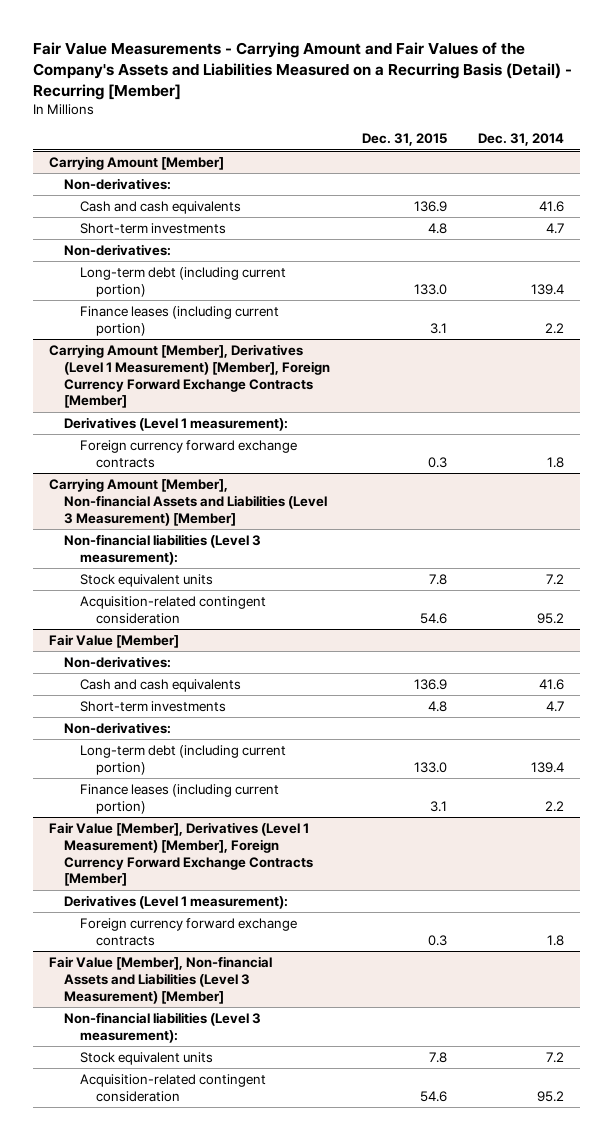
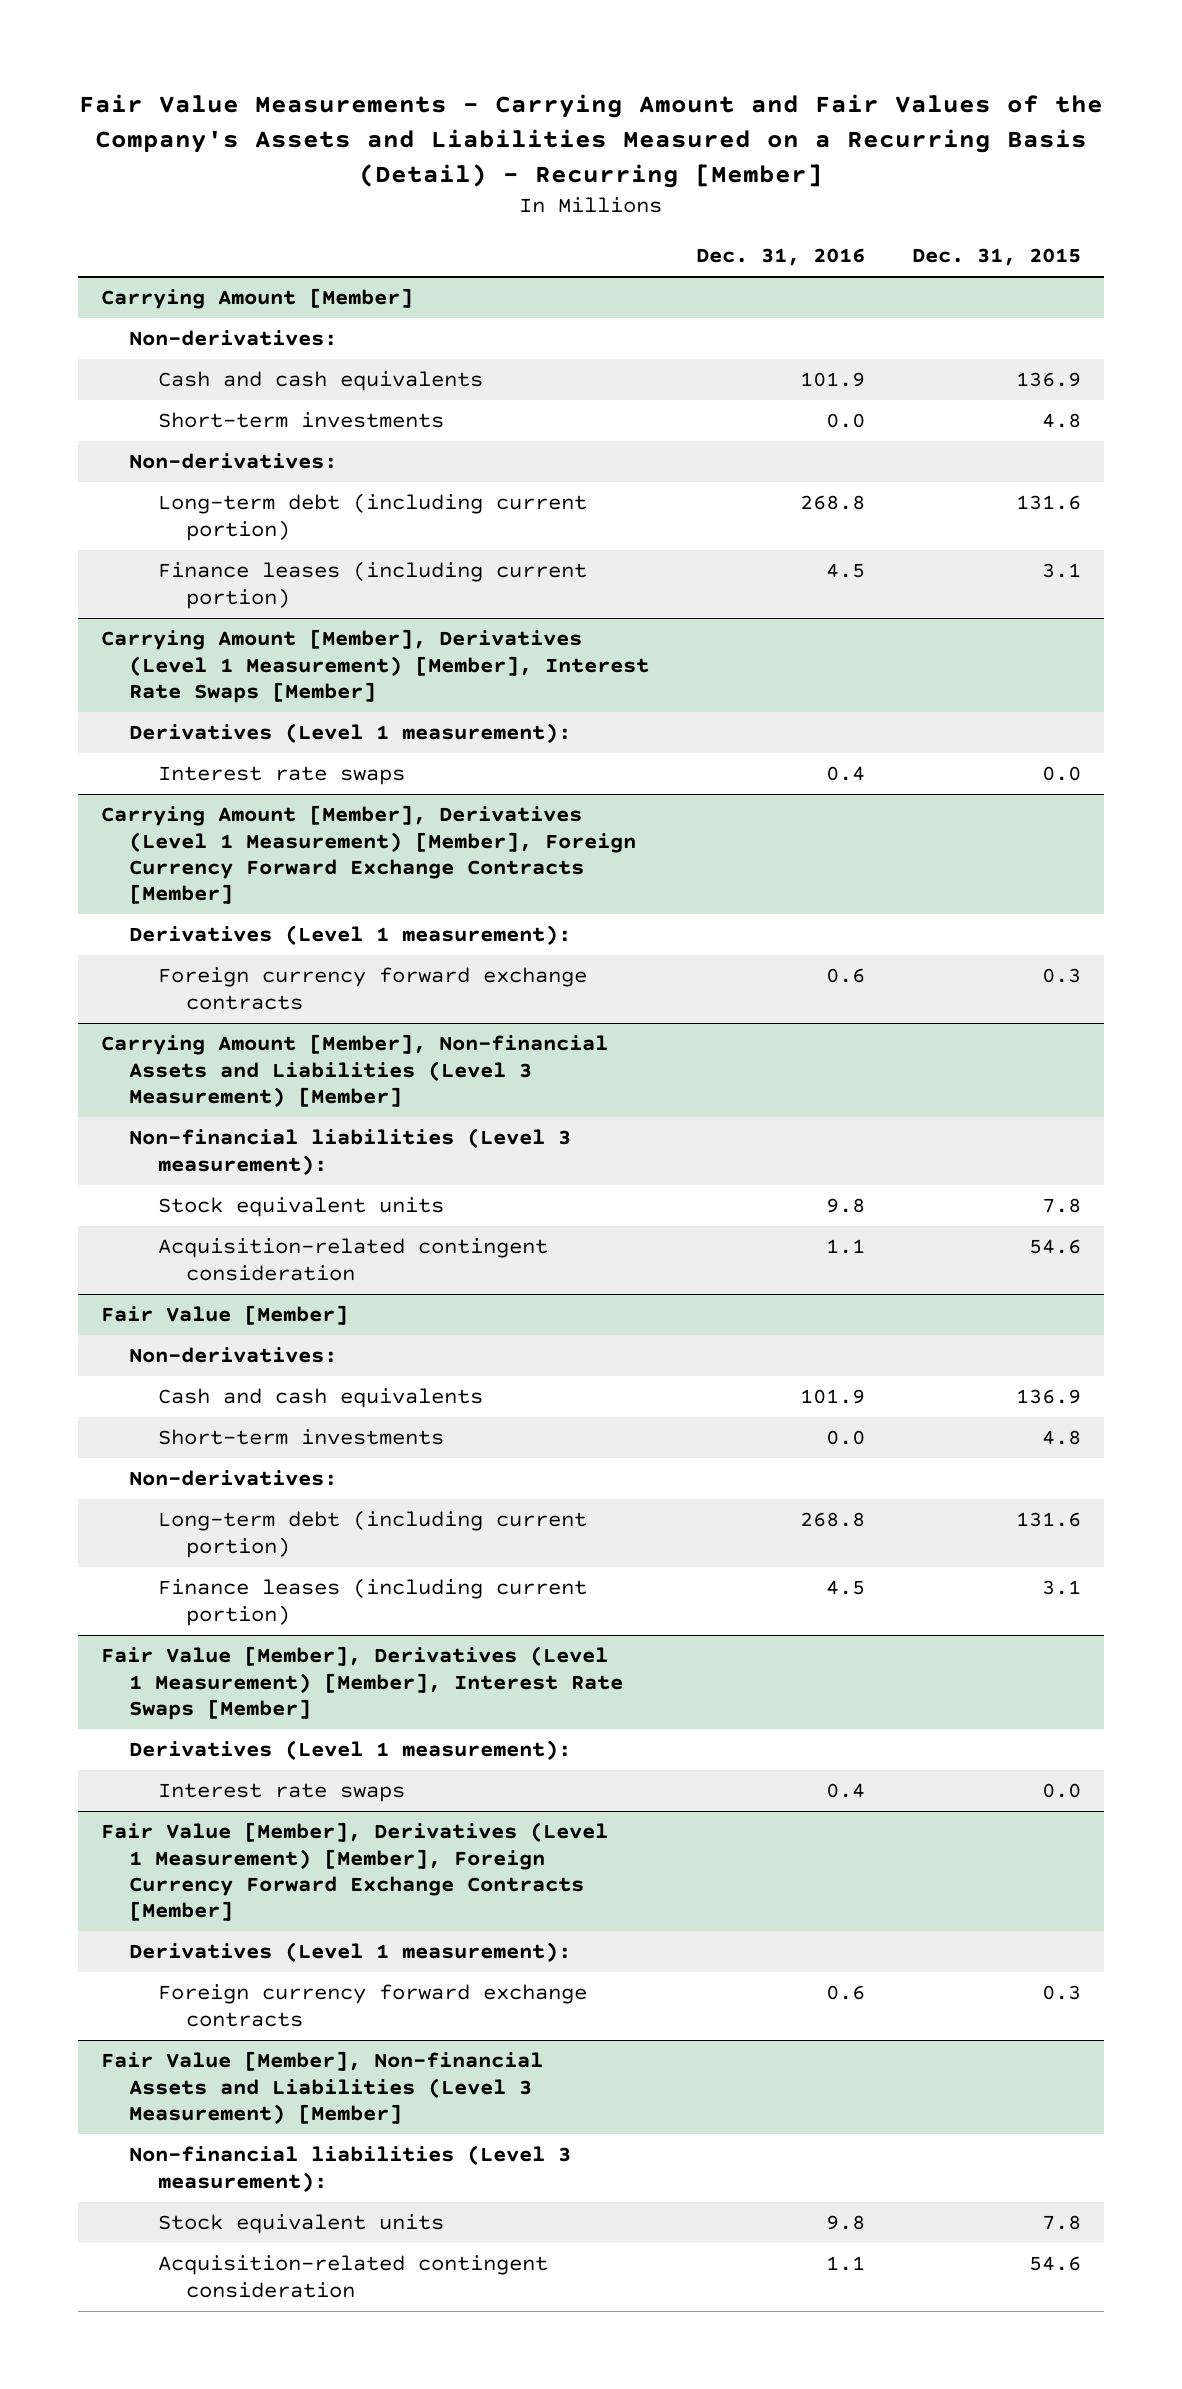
[478,133,565,147] Dec. 31, 2014 -> none
none -> [696,248,866,267] Dec. 31, 2016
[413,283,447,295] 133.0 -> [1015,495,1081,511] 131.6
none -> [100,629,650,703] Carrying Amount [Member], Derivatives (Level 1 Measurement) [Member], Interest Rate Swaps [Member]
none -> [129,723,572,744] Derivatives (Level 1 measurement):
none -> [157,766,405,786] Interest rate swaps
[413,761,447,773] 133.0 -> [1015,1512,1081,1528] 131.6
none -> [100,1646,624,1720] Fair Value [Member], Derivatives (Level 1 Measurement) [Member], Interest Rate Swaps [Member]
none -> [129,1740,572,1761] Derivatives (Level 1 measurement):
none -> [157,1783,405,1803] Interest rate swaps

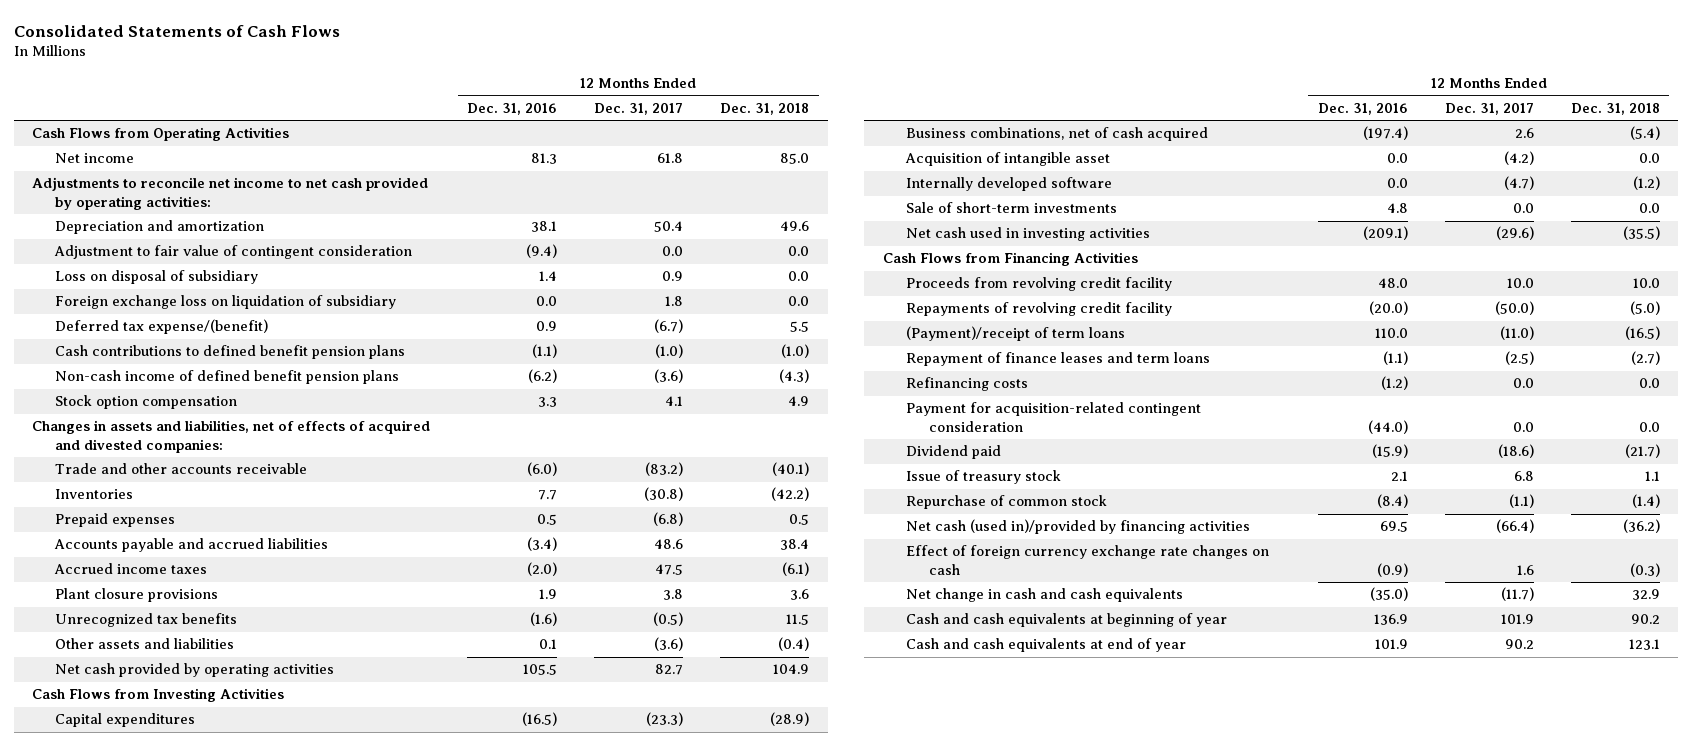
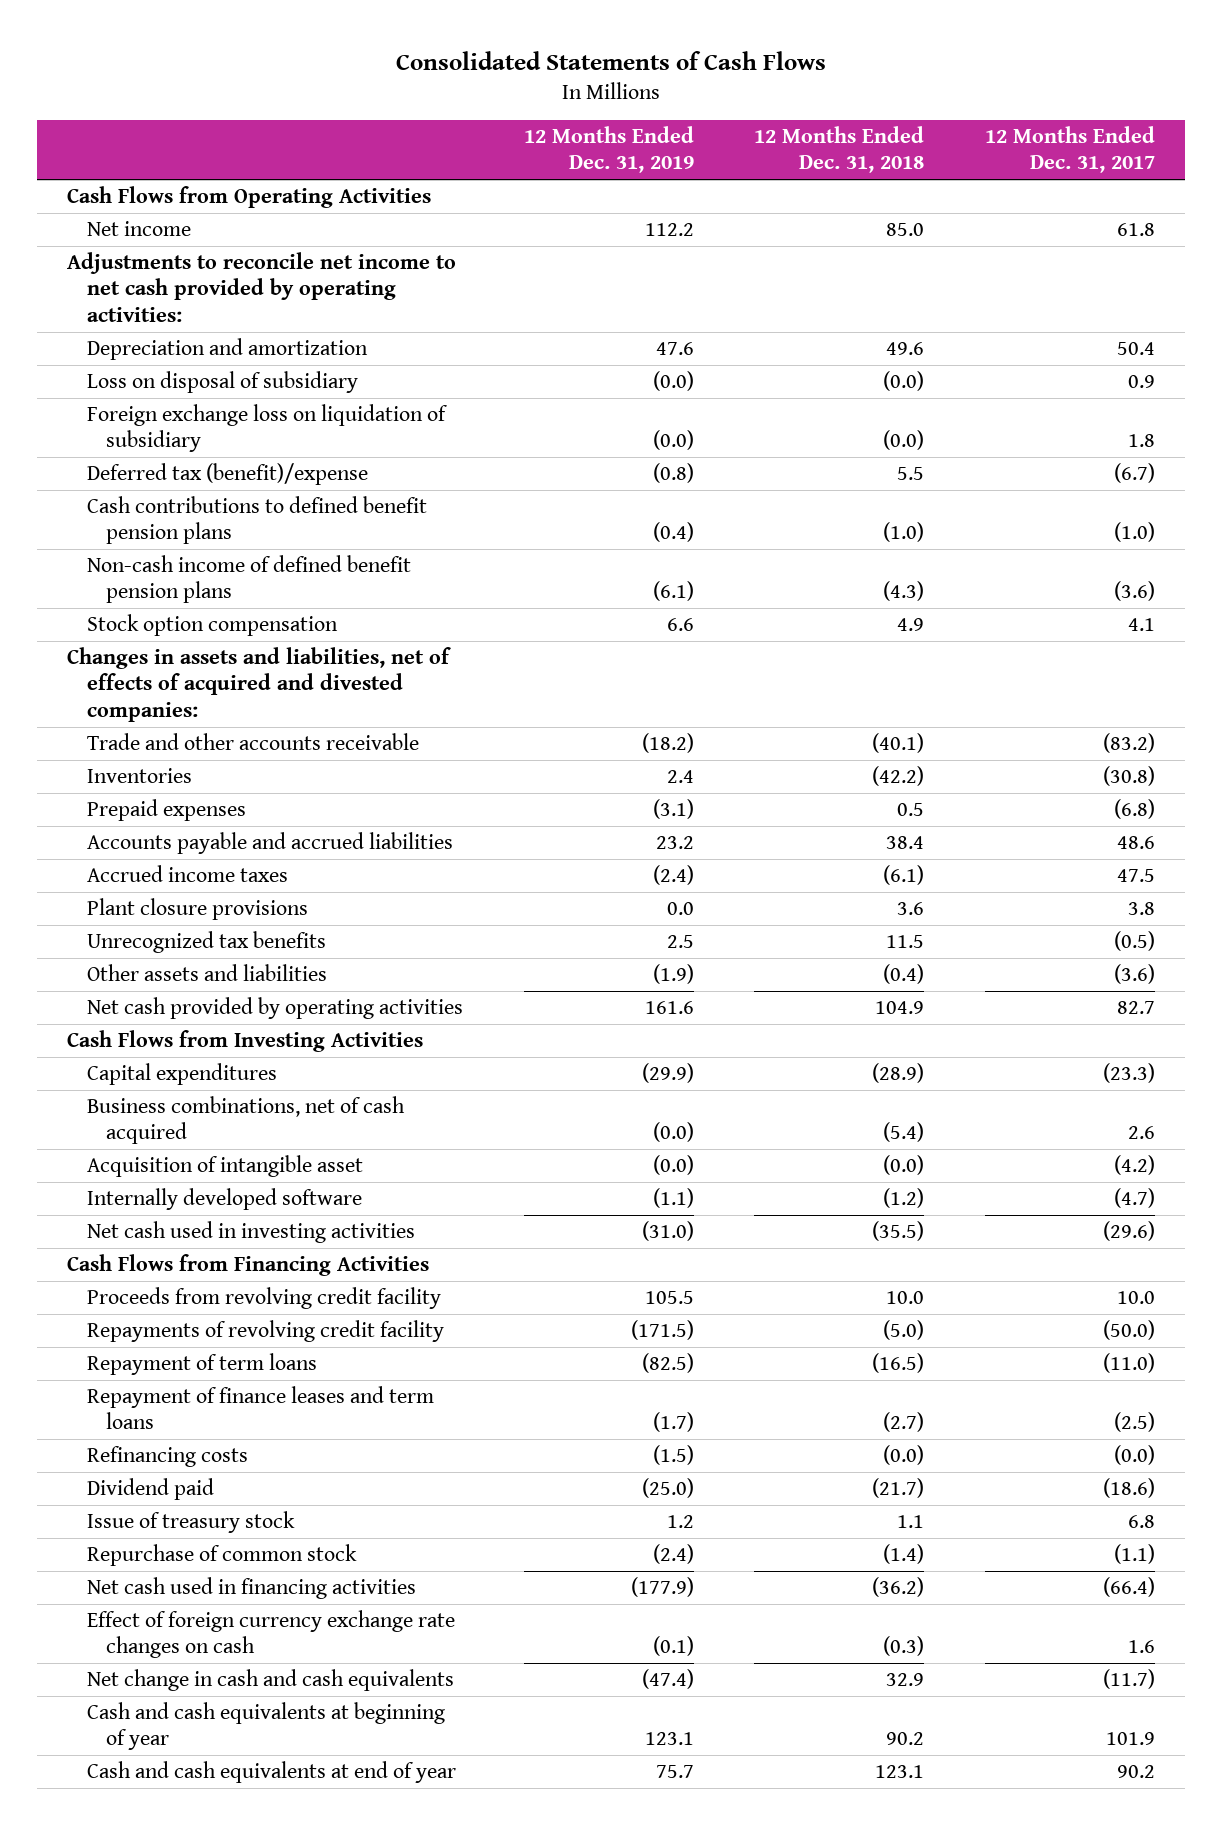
[467,102,558,115] Dec. 31, 2016 -> none
none -> [523,126,694,174] 12 Months Ended Dec. 31, 2019
[54,245,413,260] Adjustment to fair value of contingent consideration -> none
[788,271,810,282] 0.0 -> [883,371,925,392] (0.0)
[788,296,810,307] 0.0 -> [883,430,925,451] (0.0)
[55,319,269,335] Deferred tax expense/(benefit) -> [86,463,368,486] Deferred tax (benefit)/expense
[1638,153,1660,164] 0.0 -> [883,1155,925,1176] (0.0)
[905,202,1117,214] Sale of short-term investments -> none
[905,326,1125,342] (Payment)/receipt of term loans -> [86,1353,317,1376] Repayment of term loans
[905,402,1201,433] Payment for acquisition-related contingent consideration -> none
[1512,378,1534,389] 0.0 -> [1114,1445,1156,1466] (0.0)
[1638,378,1660,389] 0.0 -> [883,1445,925,1466] (0.0)
[905,519,1250,535] Net cash (used in)/provided by financing activities -> [86,1577,416,1600] Net cash used in financing activities

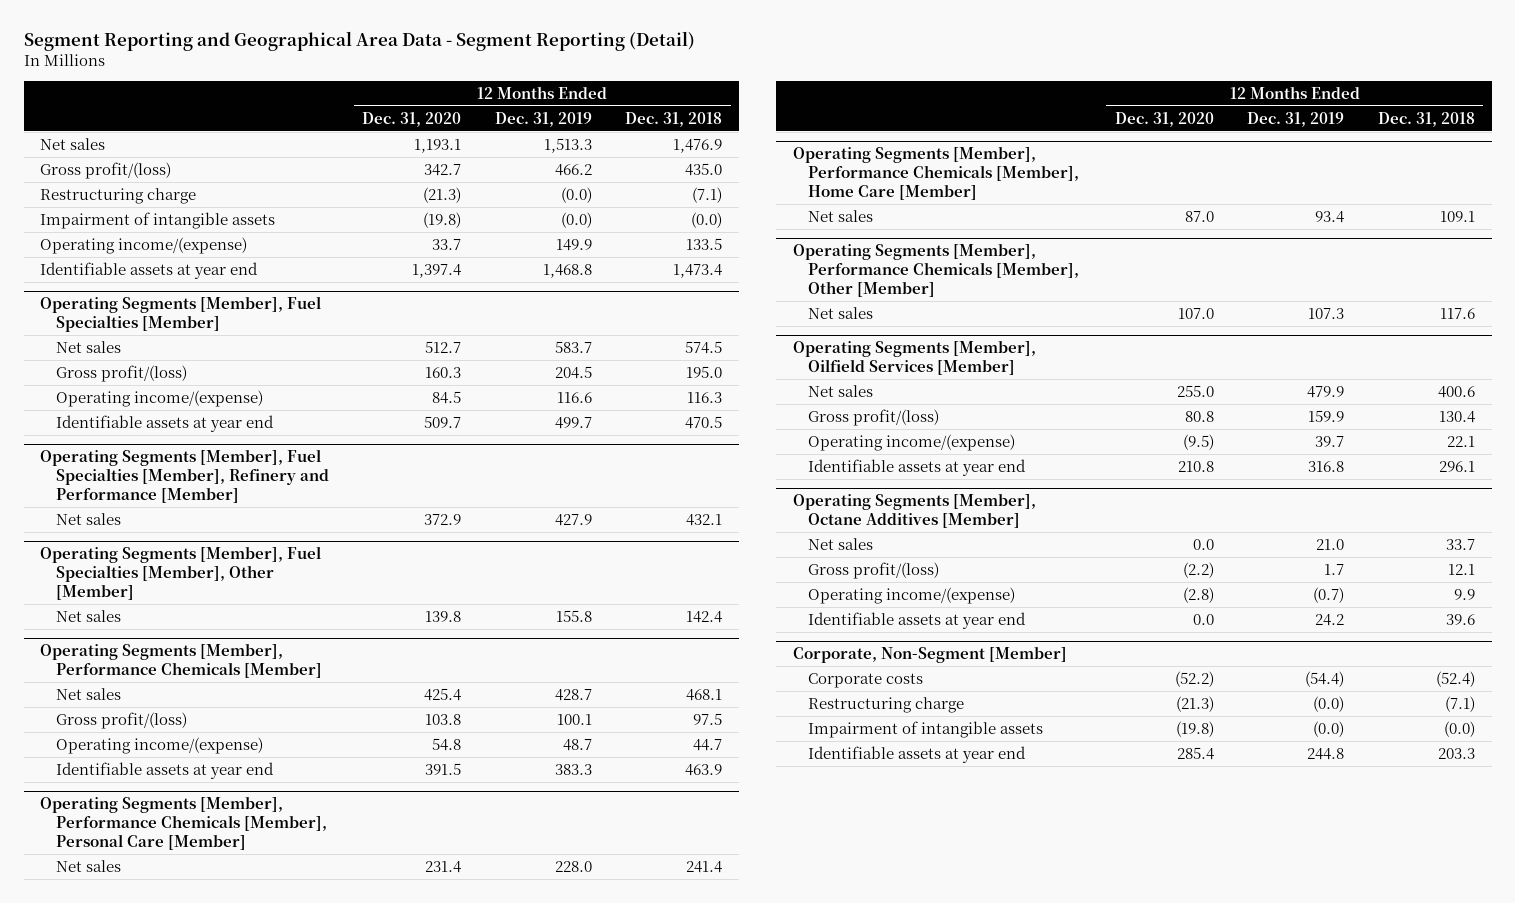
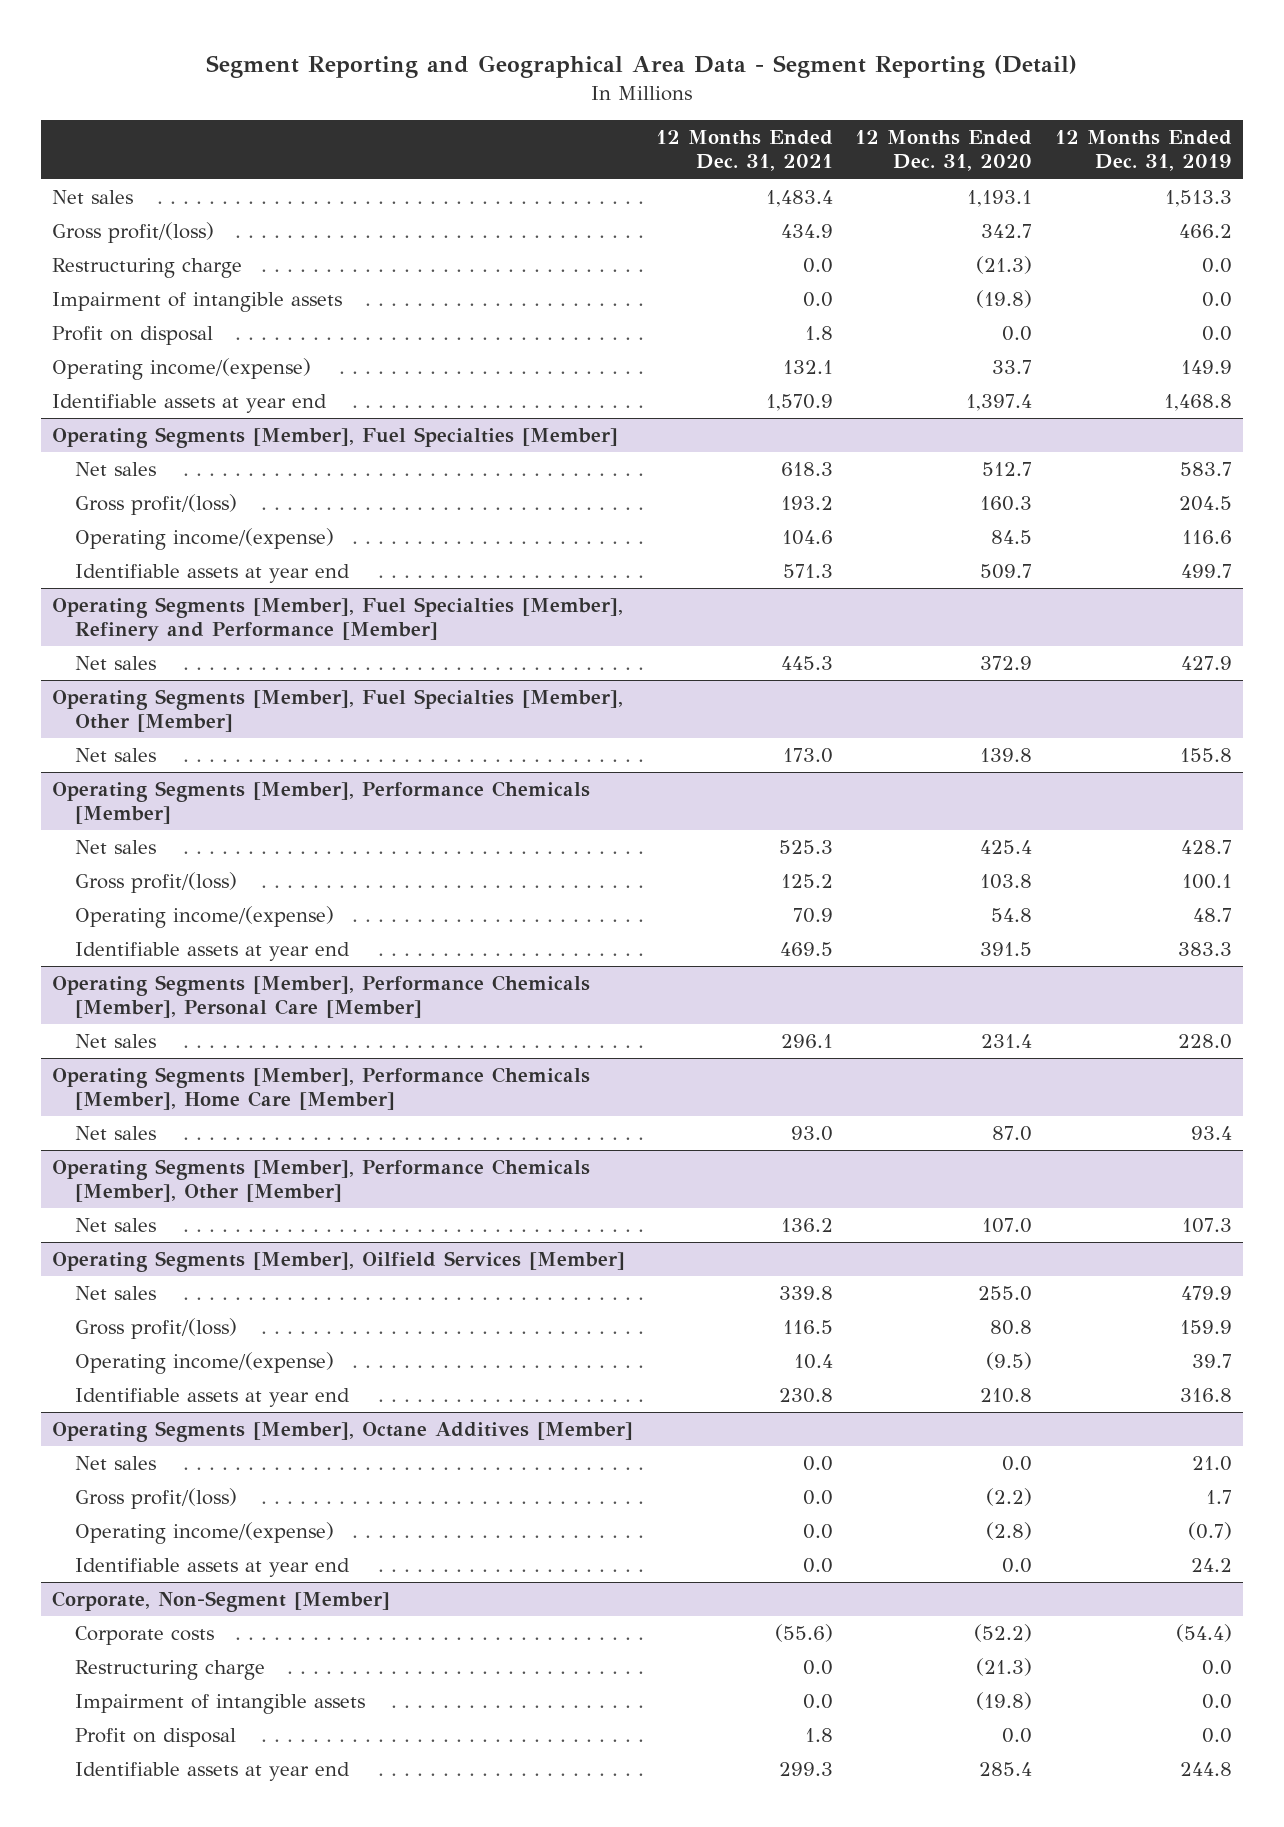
[625,111,723,127] Dec. 31, 2018 -> none
none -> [655,130,833,172] 12 Months Ended Dec. 31, 2021
[560,186,592,203] (0.0) -> [1201,258,1232,274] 0.0
[560,211,592,228] (0.0) -> [1201,292,1232,308] 0.0
none -> [52,326,214,346] Profit on disposal
[1313,695,1345,712] (0.0) -> [1201,1660,1232,1676] 0.0
[1313,720,1345,737] (0.0) -> [1201,1694,1232,1710] 0.0
none -> [74,1728,236,1748] Profit on disposal

